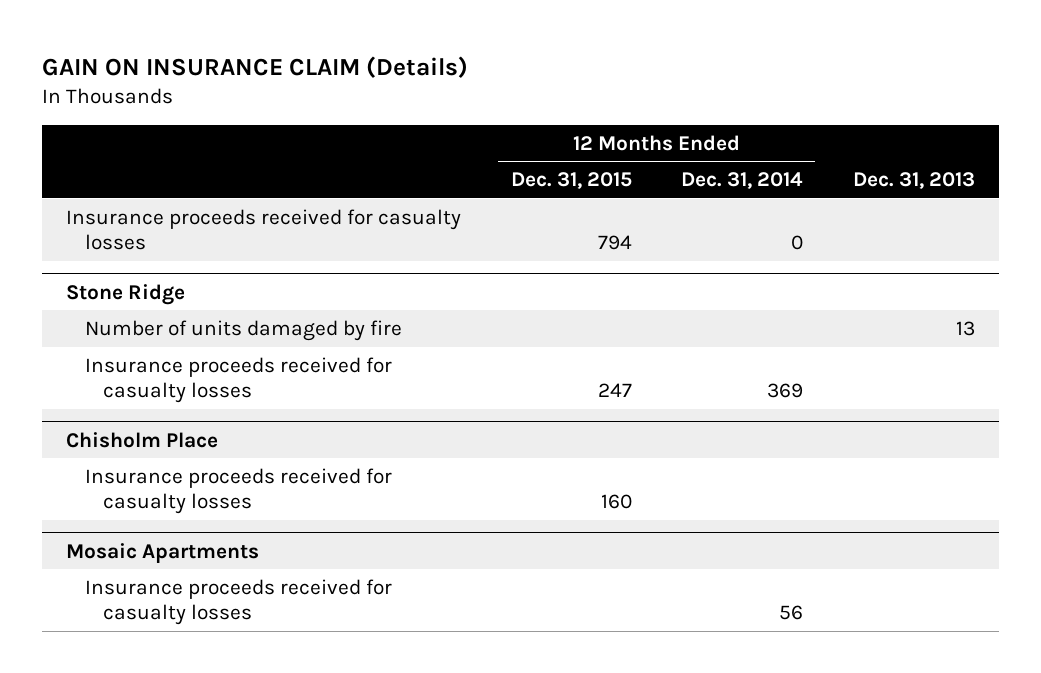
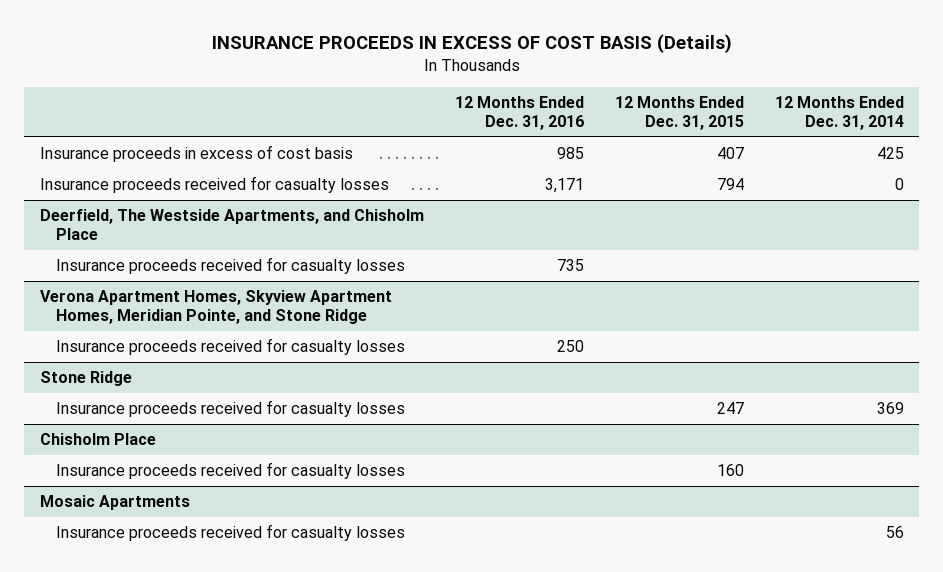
[41,55,468,78] GAIN ON INSURANCE CLAIM (Details) -> [211,34,732,54] INSURANCE PROCEEDS IN EXCESS OF COST BASIS (Details)
[852,172,975,190] Dec. 31, 2013 -> none
none -> [454,96,584,131] 12 Months Ended Dec. 31, 2016
none -> [39,144,353,162] Insurance proceeds in excess of cost basis
none -> [39,208,424,241] Deerfield, The Westside Apartments, and Chisholm Place
none -> [55,256,405,274] Insurance proceeds received for casualty losses
none -> [39,289,392,325] Verona Apartment Homes, Skyview Apartment Homes, Meridian Pointe, and Stone Ridge
none -> [55,337,405,355] Insurance proceeds received for casualty losses
[84,319,402,341] Number of units damaged by fire -> none

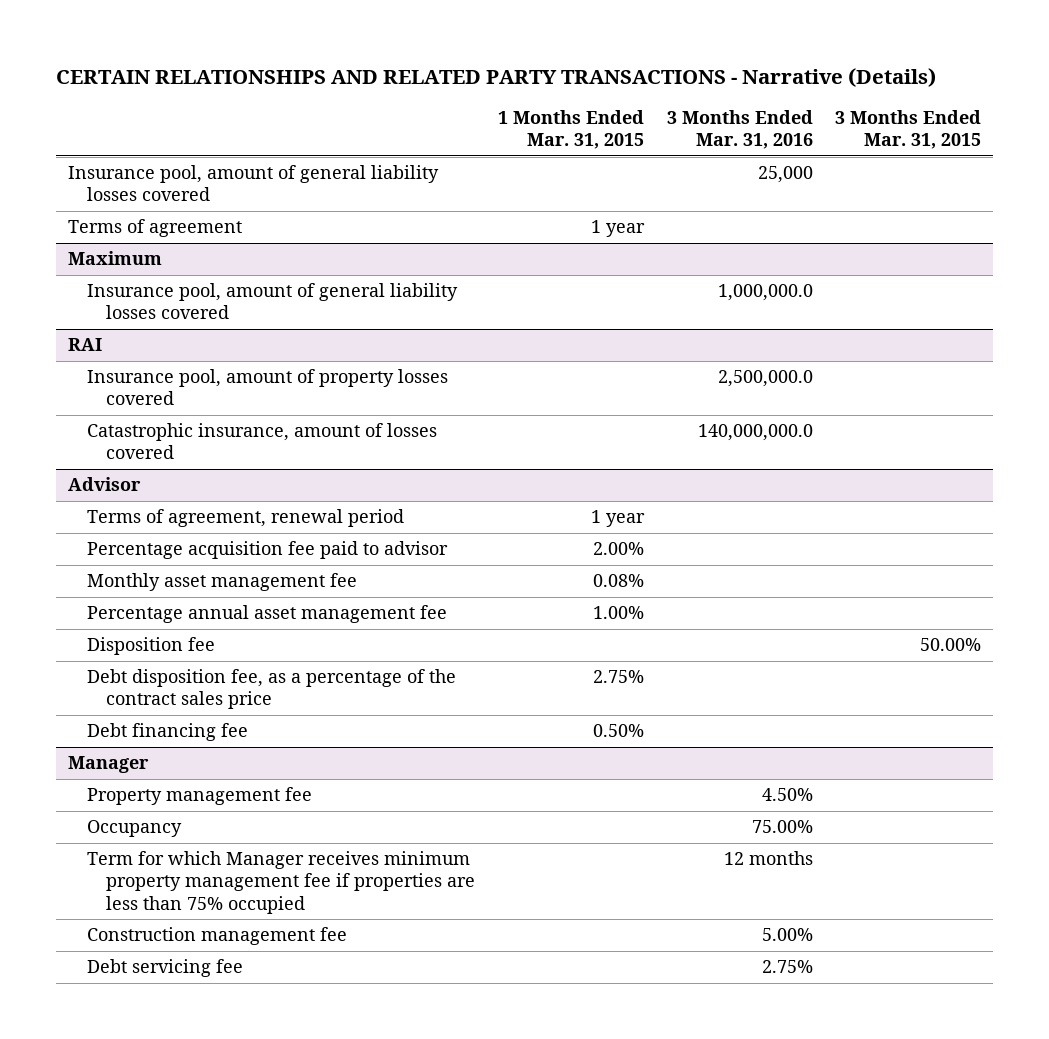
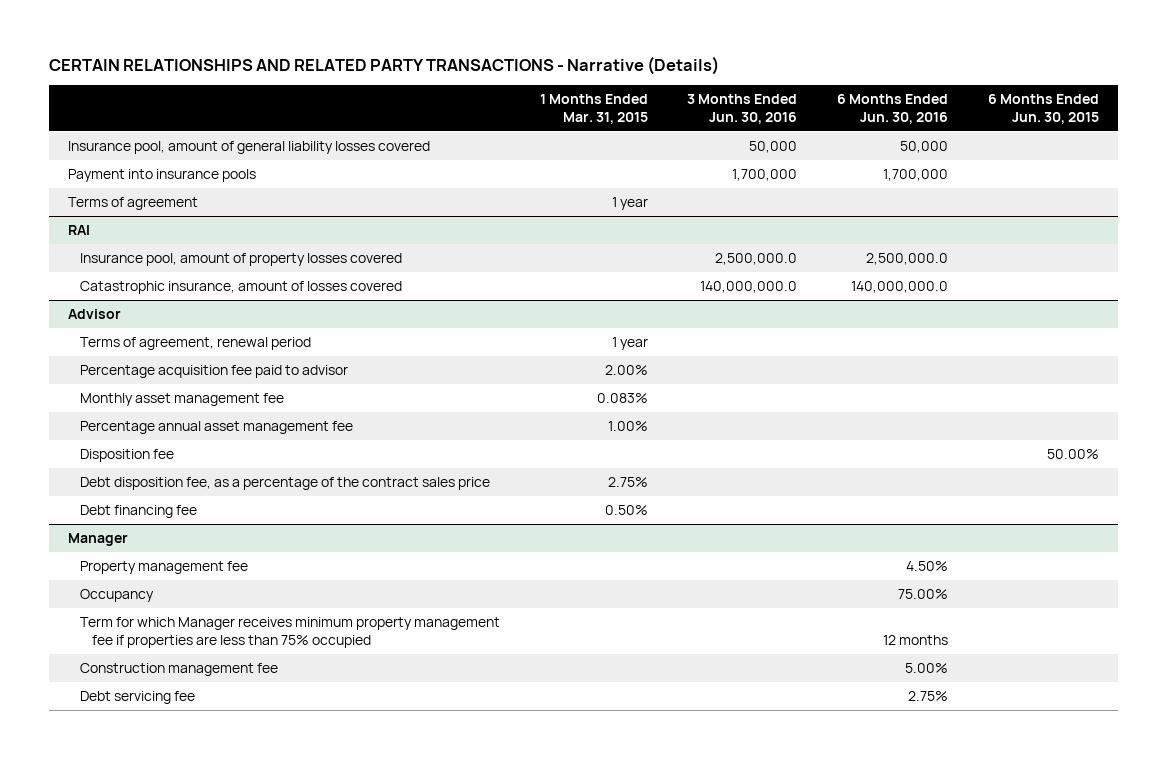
[666,110,813,150] 3 Months Ended Mar. 31, 2016 -> none
[835,110,982,150] 3 Months Ended Mar. 31, 2015 -> none
none -> [687,94,798,124] 3 Months Ended Jun. 30, 2016
none -> [837,94,949,124] 6 Months Ended Jun. 30, 2016
none -> [987,94,1099,124] 6 Months Ended Jun. 30, 2015
none -> [68,169,257,183] Payment into insurance pools
[67,251,162,266] Maximum -> none
[86,283,458,320] Insurance pool, amount of general liability losses covered -> none
[592,574,644,588] 0.08% -> [596,393,648,404] 0.083%

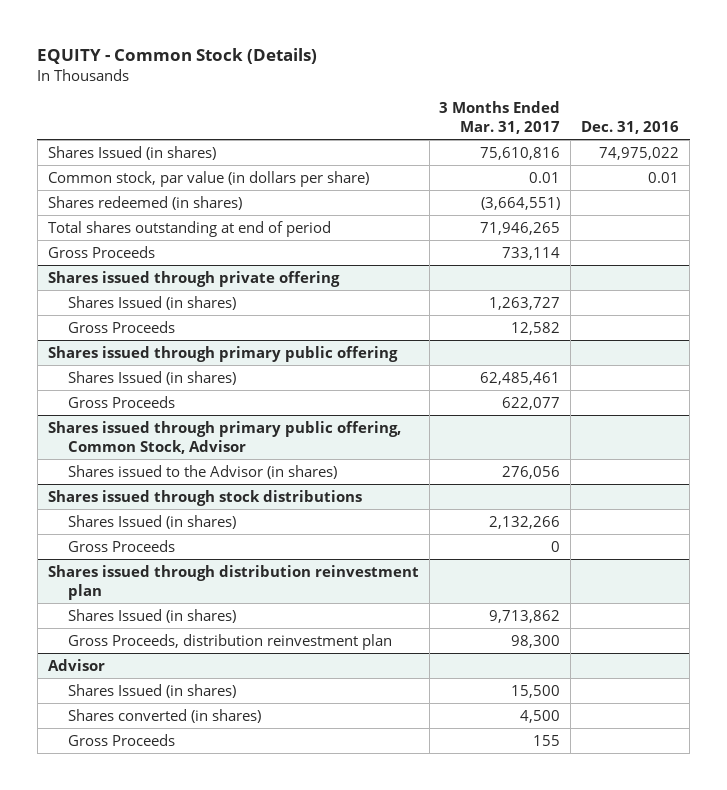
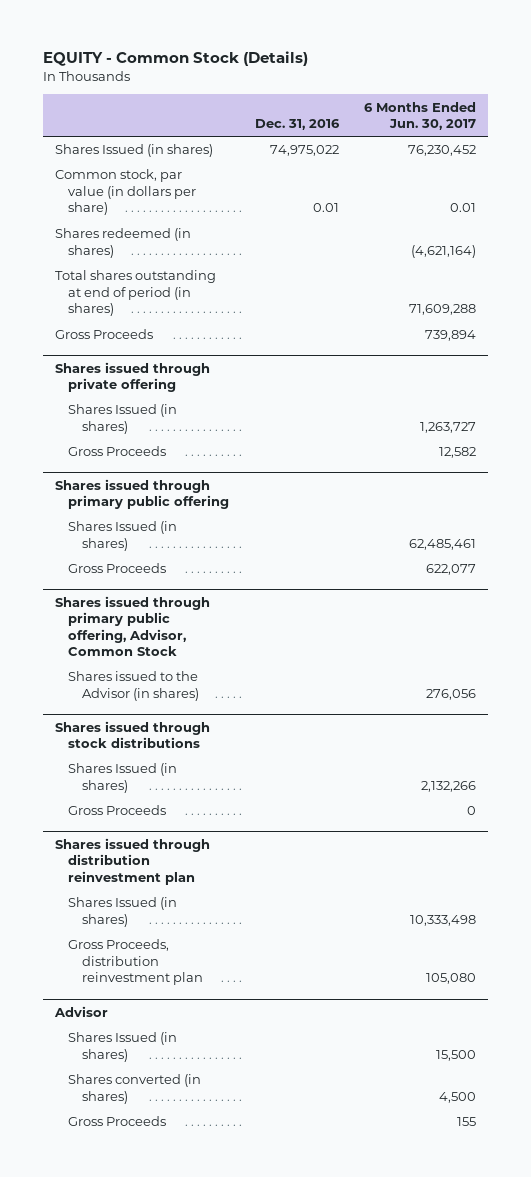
[439,101,561,135] 3 Months Ended Mar. 31, 2017 -> none
none -> [363,101,476,131] 6 Months Ended Jun. 30, 2017
[47,220,331,237] Total shares outstanding at end of period -> [55,270,217,317] Total shares outstanding at end of period (in shares)
[47,420,401,454] Shares issued through primary public offering, Common Stock, Advisor -> [55,595,211,657] Shares issued through primary public offering, Advisor, Common Stock

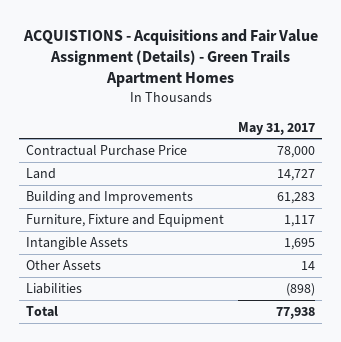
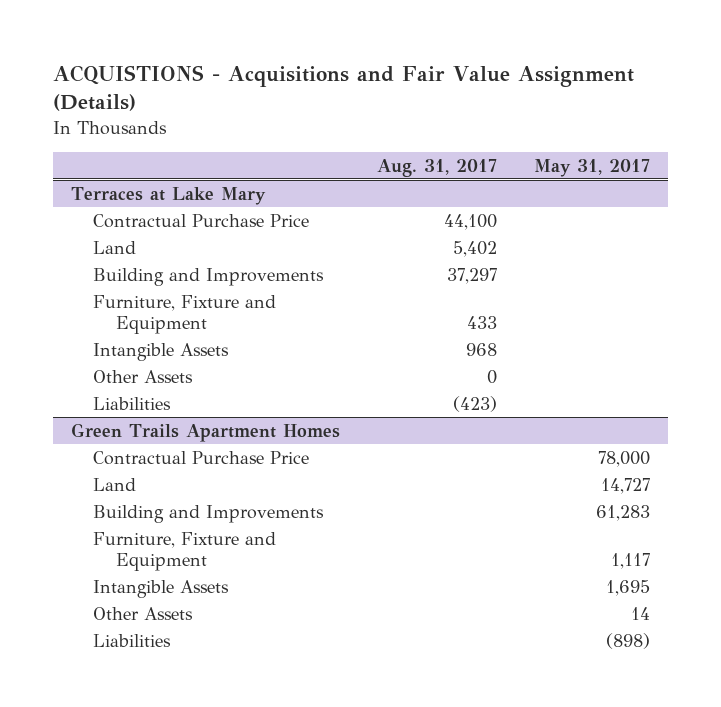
[22,28,318,88] ACQUISTIONS - Acquisitions and Fair Value Assignment (Details) - Green Trails Apartment Homes -> [52,65,634,112] ACQUISTIONS - Acquisitions and Fair Value Assignment (Details)
none -> [377,158,498,177] Aug. 31, 2017
none -> [71,186,267,205] Terraces at Lake Mary
none -> [93,213,310,228] Contractual Purchase Price
none -> [93,240,137,254] Land
none -> [93,267,325,286] Building and Improvements
none -> [93,294,277,334] Furniture, Fixture and Equipment
none -> [93,342,230,361] Intangible Assets
none -> [93,369,194,383] Other Assets
none -> [93,396,172,410] Liabilities
none -> [71,422,341,442] Green Trails Apartment Homes
[26,305,59,317] Total -> none

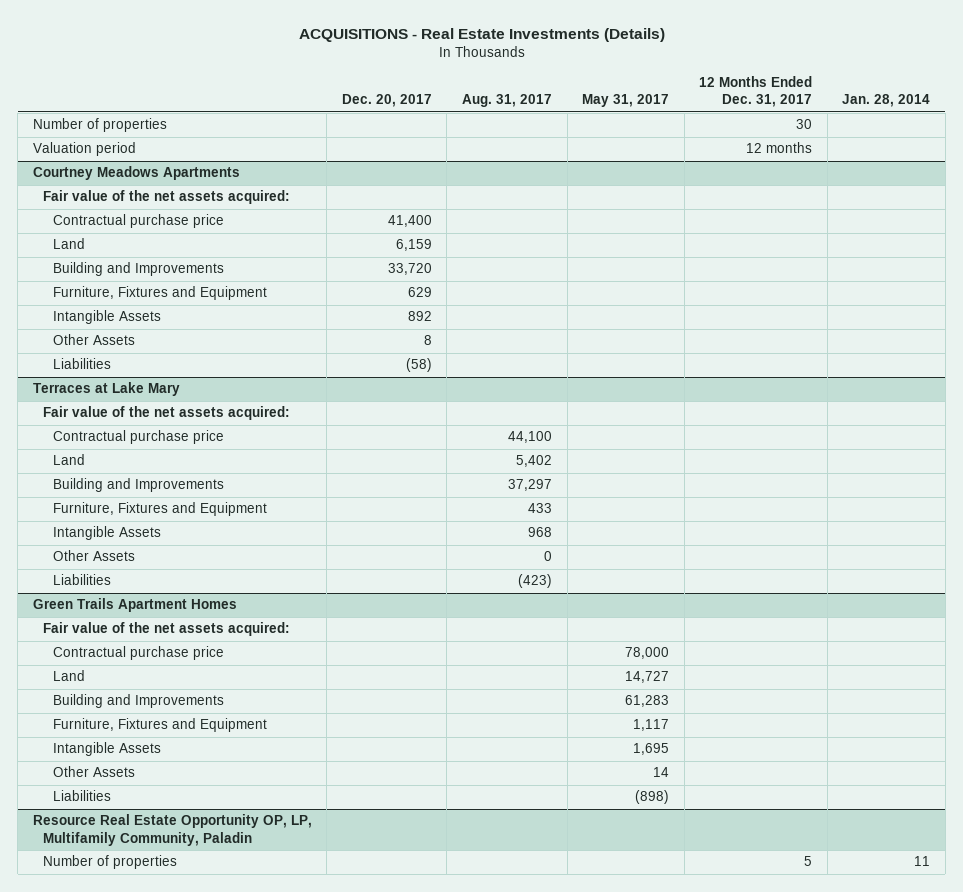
[52,65,634,112] ACQUISTIONS - Acquisitions and Fair Value Assignment (Details) -> [298,27,665,42] ACQUISITIONS - Real Estate Investments (Details)
none -> [341,94,432,108] Dec. 20, 2017
none -> [699,75,813,108] 12 Months Ended Dec. 31, 2017
none -> [842,94,931,108] Jan. 28, 2014
none -> [32,118,167,133] Number of properties
none -> [32,142,136,157] Valuation period
none -> [32,166,240,181] Courtney Meadows Apartments
none -> [42,190,290,205] Fair value of the net assets acquired:
none -> [52,214,224,229] Contractual purchase price
none -> [52,238,85,250] Land
none -> [52,262,224,277] Building and Improvements
none -> [52,286,267,301] Furniture, Fixtures and Equipment
none -> [52,310,161,325] Intangible Assets
none -> [52,334,135,346] Other Assets
none -> [52,358,111,370] Liabilities
none -> [42,406,290,421] Fair value of the net assets acquired:
[93,213,310,228] Contractual Purchase Price -> [52,430,224,445] Contractual purchase price
[93,294,277,334] Furniture, Fixture and Equipment -> [52,502,267,517] Furniture, Fixtures and Equipment
none -> [42,622,290,637] Fair value of the net assets acquired:
[93,450,310,465] Contractual Purchase Price -> [52,646,224,661] Contractual purchase price
[93,531,277,571] Furniture, Fixture and Equipment -> [52,718,267,733] Furniture, Fixtures and Equipment
none -> [32,814,312,846] Resource Real Estate Opportunity OP, LP, Multifamily Community, Paladin
none -> [42,855,177,870] Number of properties

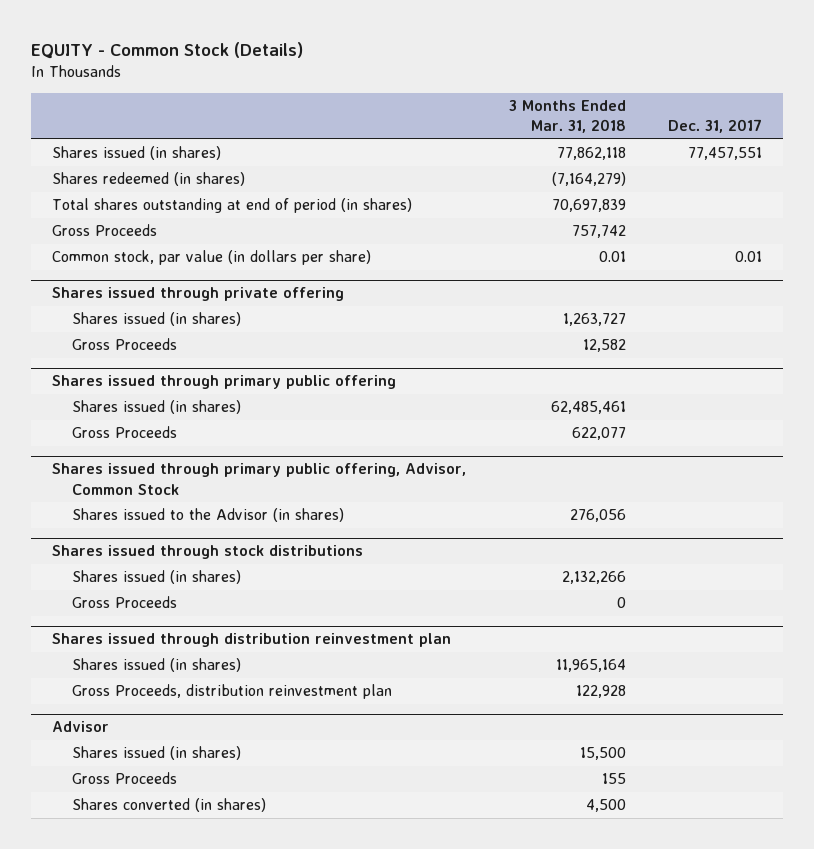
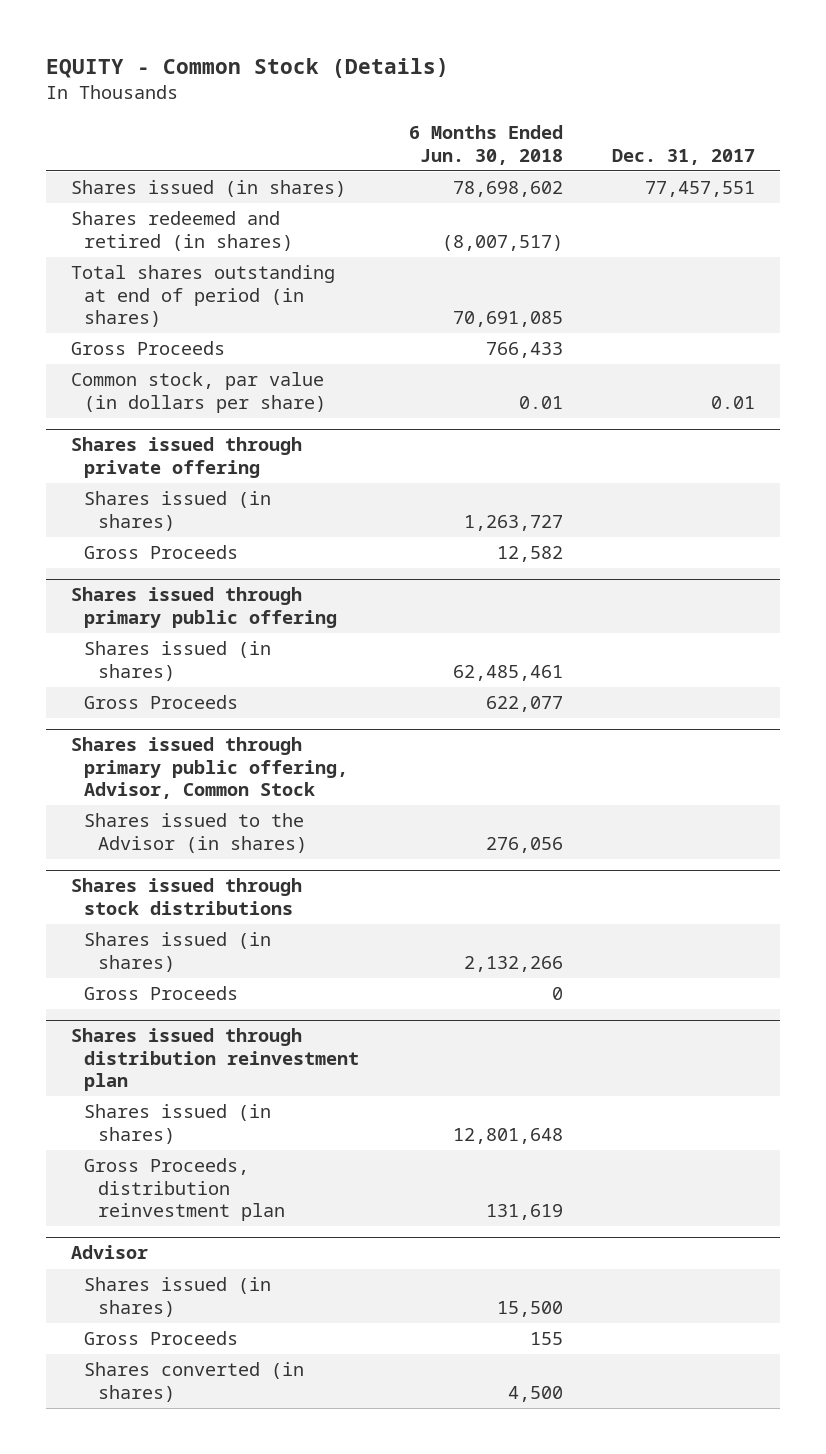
[508,100,626,134] 3 Months Ended Mar. 31, 2018 -> none
none -> [408,125,563,165] 6 Months Ended Jun. 30, 2018
[52,172,246,187] Shares redeemed (in shares) -> [70,211,294,251] Shares redeemed and retired (in shares)

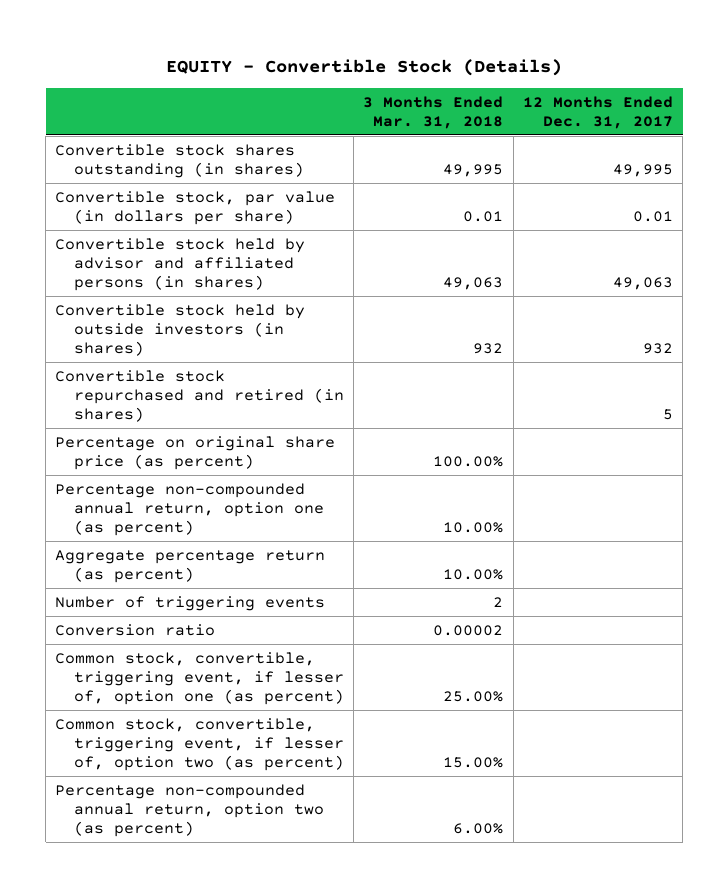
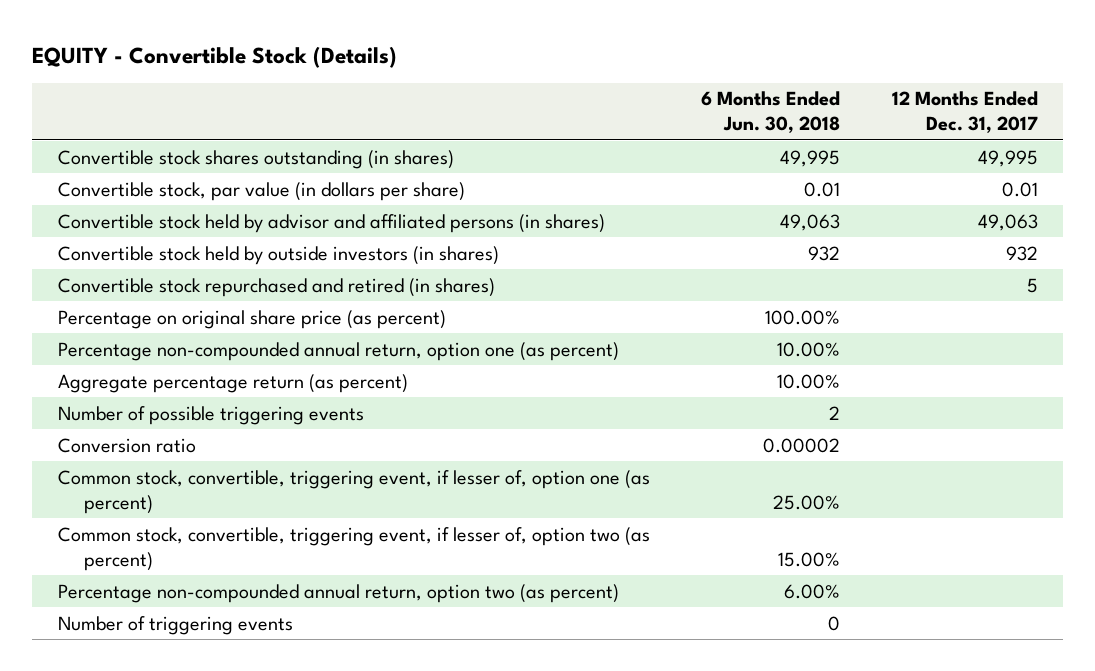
[363,95,504,130] 3 Months Ended Mar. 31, 2018 -> none
none -> [701,91,841,134] 6 Months Ended Jun. 30, 2018
none -> [57,405,364,425] Number of possible triggering events
[55,595,326,611] Number of triggering events -> [57,615,293,635] Number of triggering events

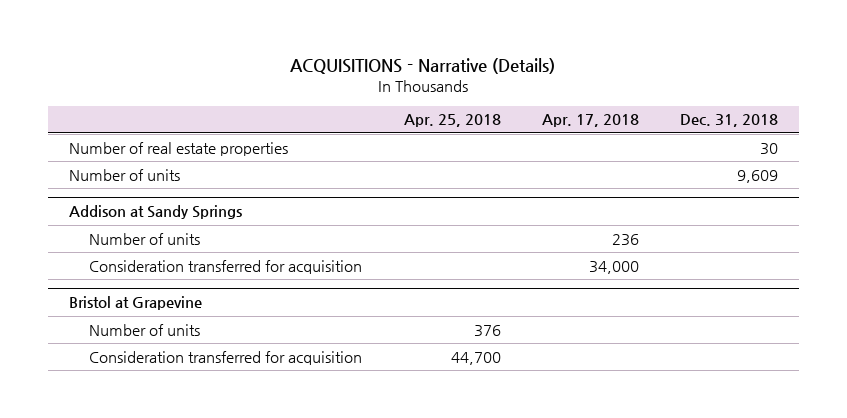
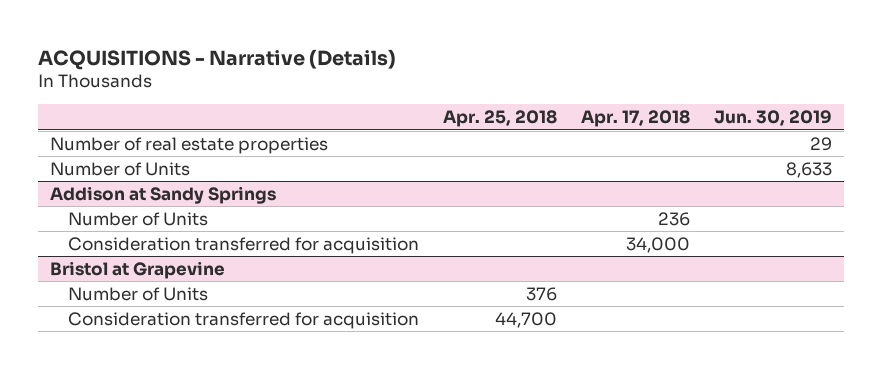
[680,114,779,128] Dec. 31, 2018 -> none
none -> [714,110,833,127] Jun. 30, 2019
[68,168,180,181] Number of units -> [50,161,191,176] Number of Units
[89,232,201,245] Number of units -> [68,211,209,226] Number of Units
[89,323,201,336] Number of units -> [68,286,209,301] Number of Units

